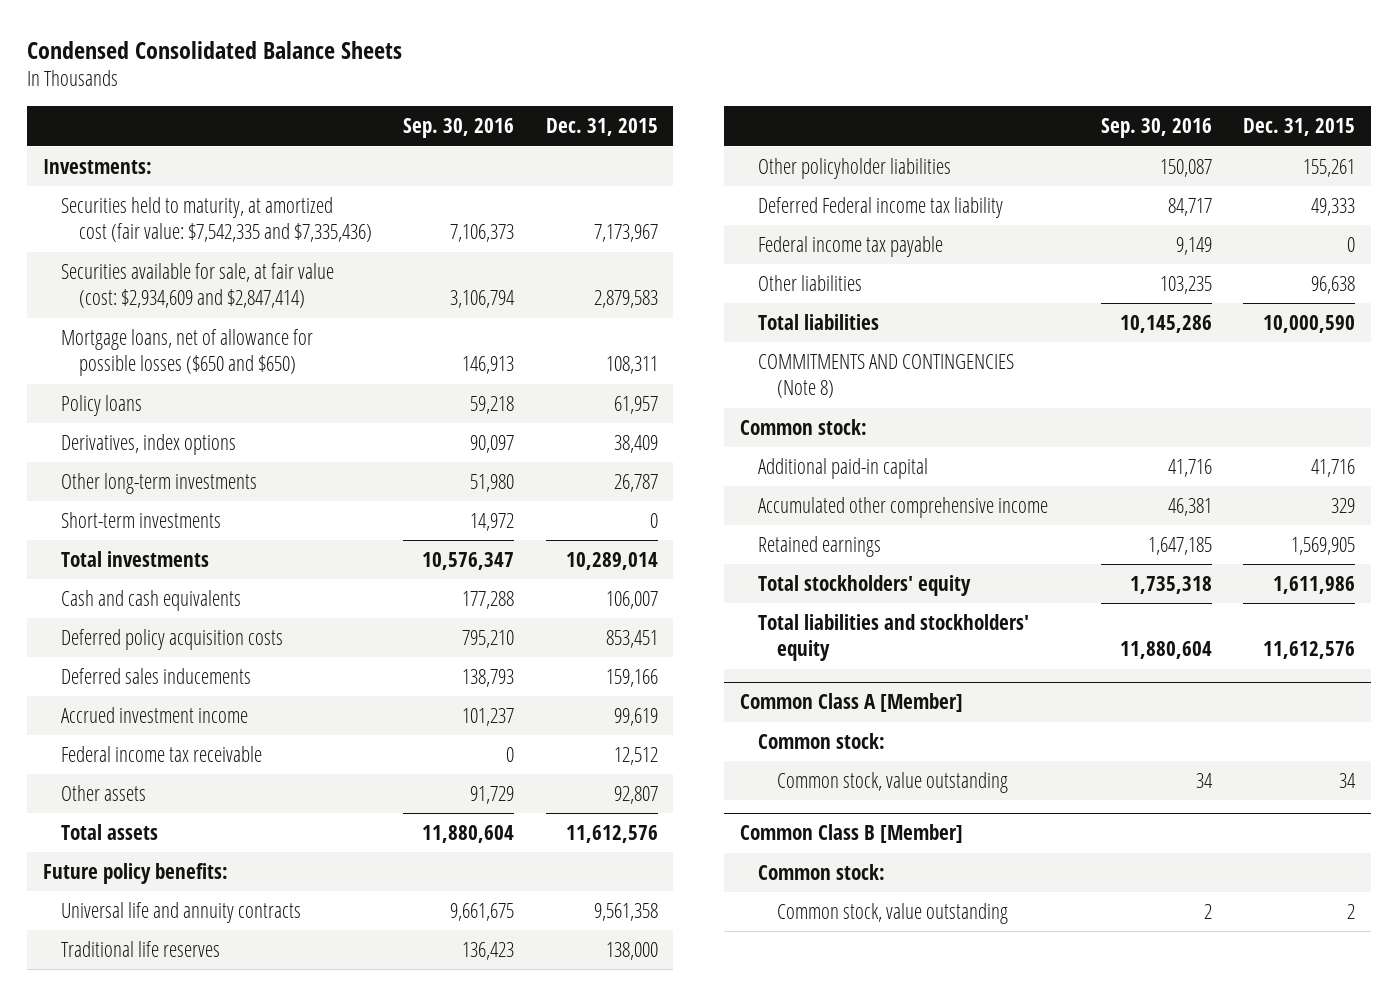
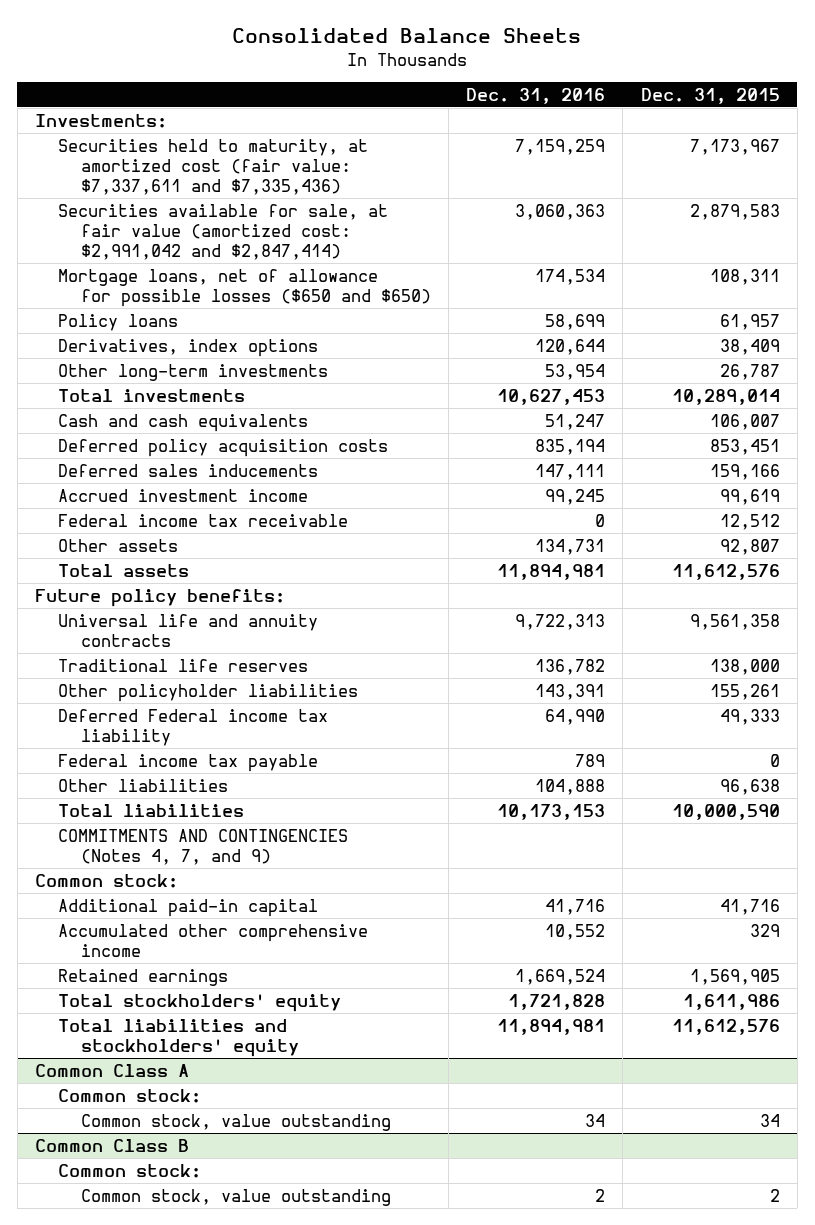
[27,40,403,59] Condensed Consolidated Balance Sheets -> [232,28,582,44] Consolidated Balance Sheets
[403,118,515,139] Sep. 30, 2016 -> none
none -> [466,87,606,104] Dec. 31, 2016
[60,196,373,243] Securities held to maturity, at amortized cost (fair value: $7,542,335 and $7,335,436) -> [57,138,368,195] Securities held to maturity, at amortized cost (fair value: $7,337,611 and $7,335,436)
[60,262,334,309] Securities available for sale, at fair value (cost: $2,934,609 and $2,847,414) -> [57,203,388,260] Securities available for sale, at fair value (amortized cost: $2,991,042 and $2,847,414)
[60,511,221,528] Short-term investments -> none
[758,353,1015,399] COMMITMENTS AND CONTINGENCIES (Note 8) -> [57,828,348,865] COMMITMENTS AND CONTINGENCIES (Notes 4, 7, and 9)
[739,693,963,713] Common Class A [Member] -> [35,1063,190,1077] Common Class A
[739,824,963,844] Common Class B [Member] -> [35,1138,190,1152] Common Class B

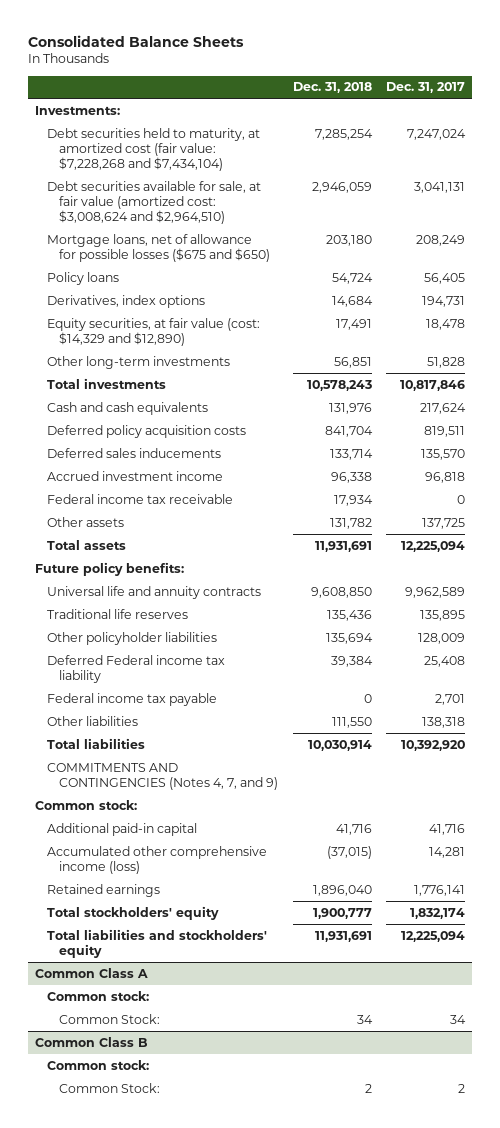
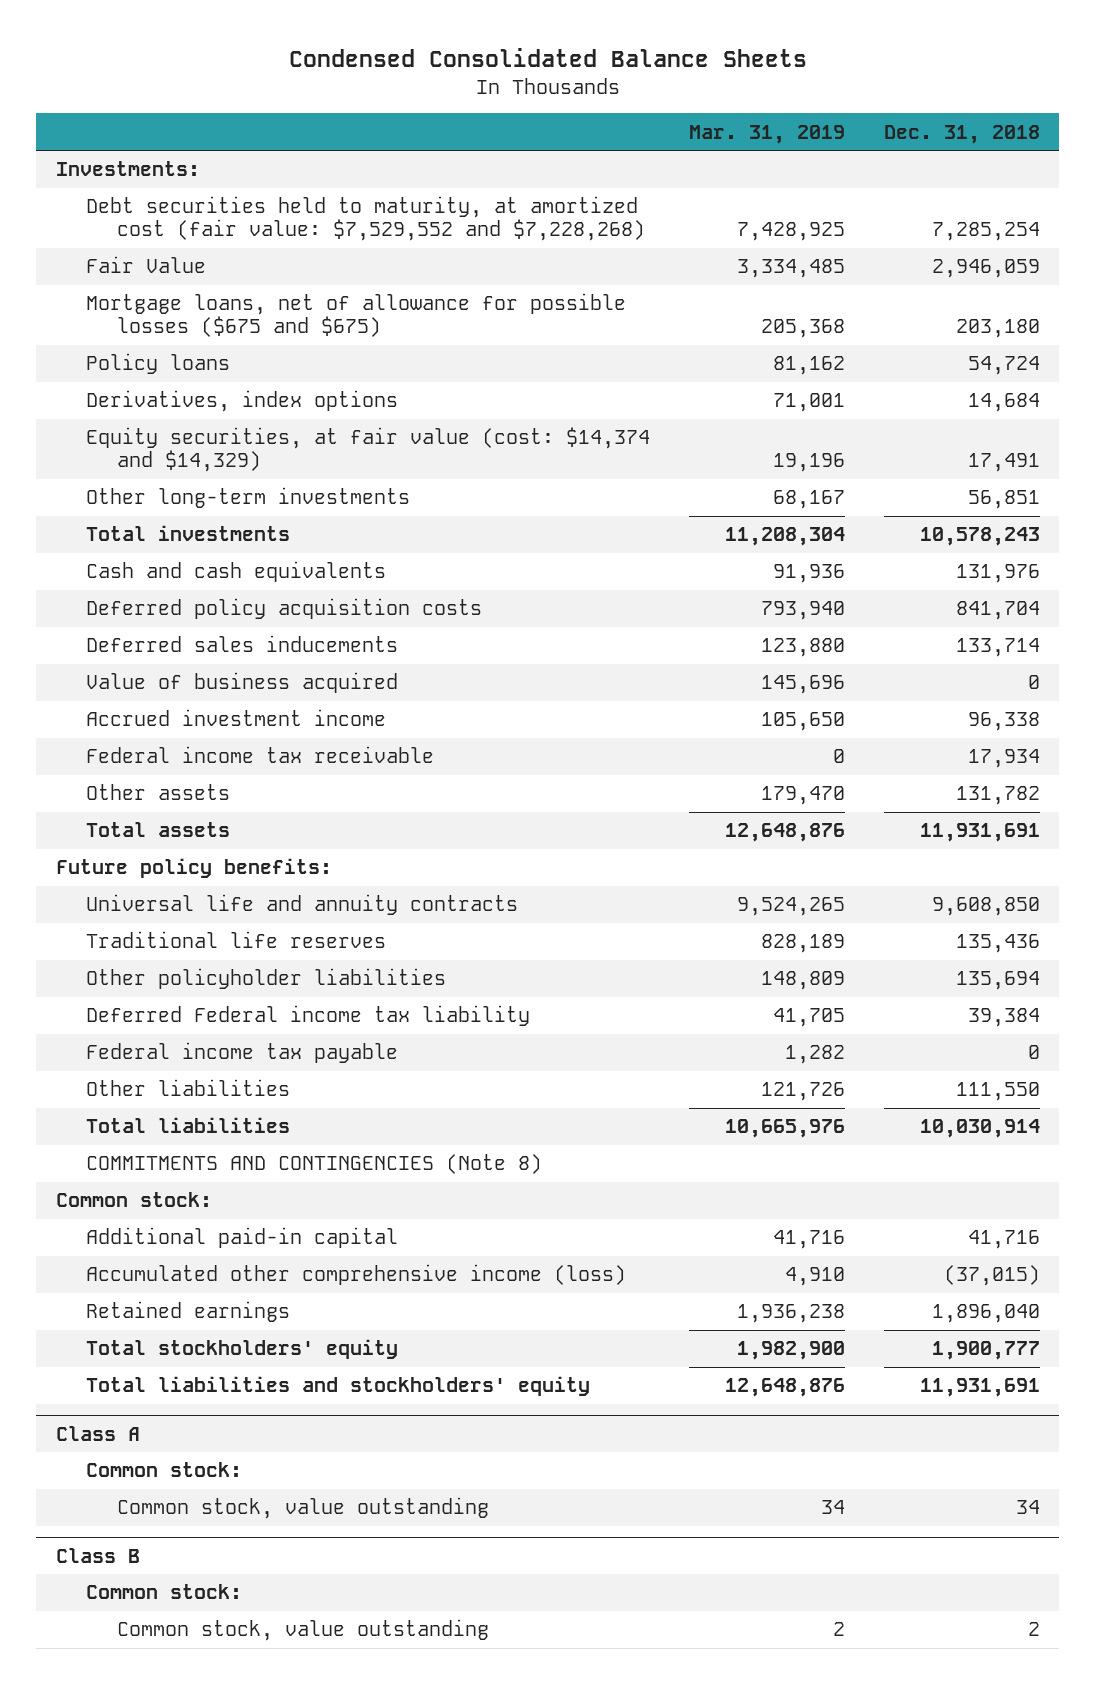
[27,34,244,47] Consolidated Balance Sheets -> [288,47,807,67] Condensed Consolidated Balance Sheets
[385,82,465,94] Dec. 31, 2017 -> none
none -> [688,124,845,144] Mar. 31, 2019
[47,127,261,171] Debt securities held to maturity, at amortized cost (fair value: $7,228,268 and $7,434,104) -> [86,196,645,242] Debt securities held to maturity, at amortized cost (fair value: $7,529,552 and $7,228,268)
[47,180,262,224] Debt securities available for sale, at fair value (amortized cost: $3,008,624 and $2,964,510) -> [86,256,207,274] Fair Value
[47,233,271,262] Mortgage loans, net of allowance for possible losses ($675 and $650) -> [86,293,627,338] Mortgage loans, net of allowance for possible losses ($675 and $675)
[47,317,261,346] Equity securities, at fair value (cost: $14,329 and $12,890) -> [86,427,651,473] Equity securities, at fair value (cost: $14,374 and $14,329)
none -> [86,672,399,694] Value of business acquired
[47,762,279,790] COMMITMENTS AND CONTINGENCIES (Notes 4, 7, and 9) -> [86,1154,543,1175] COMMITMENTS AND CONTINGENCIES (Note 8)
[34,967,148,978] Common Class A -> [55,1425,140,1441] Class A
[59,1013,161,1024] Common Stock: -> [116,1497,489,1520] Common stock, value outstanding
[34,1036,148,1047] Common Class B -> [55,1547,140,1563] Class B
[59,1082,161,1093] Common Stock: -> [116,1619,489,1642] Common stock, value outstanding

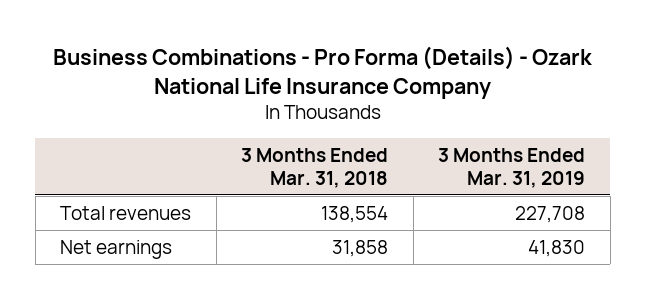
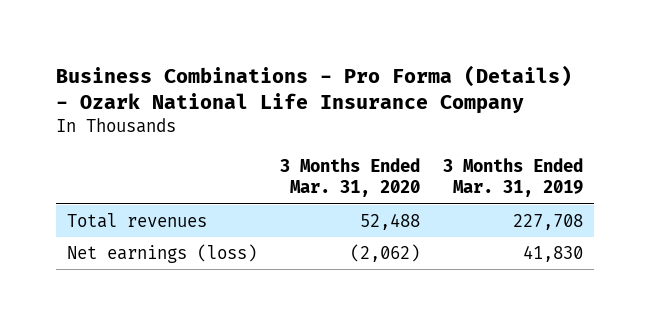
[241,148,389,188] 3 Months Ended Mar. 31, 2018 -> none
none -> [280,157,421,198] 3 Months Ended Mar. 31, 2020
[60,239,173,259] Net earnings -> [67,244,258,264] Net earnings (loss)

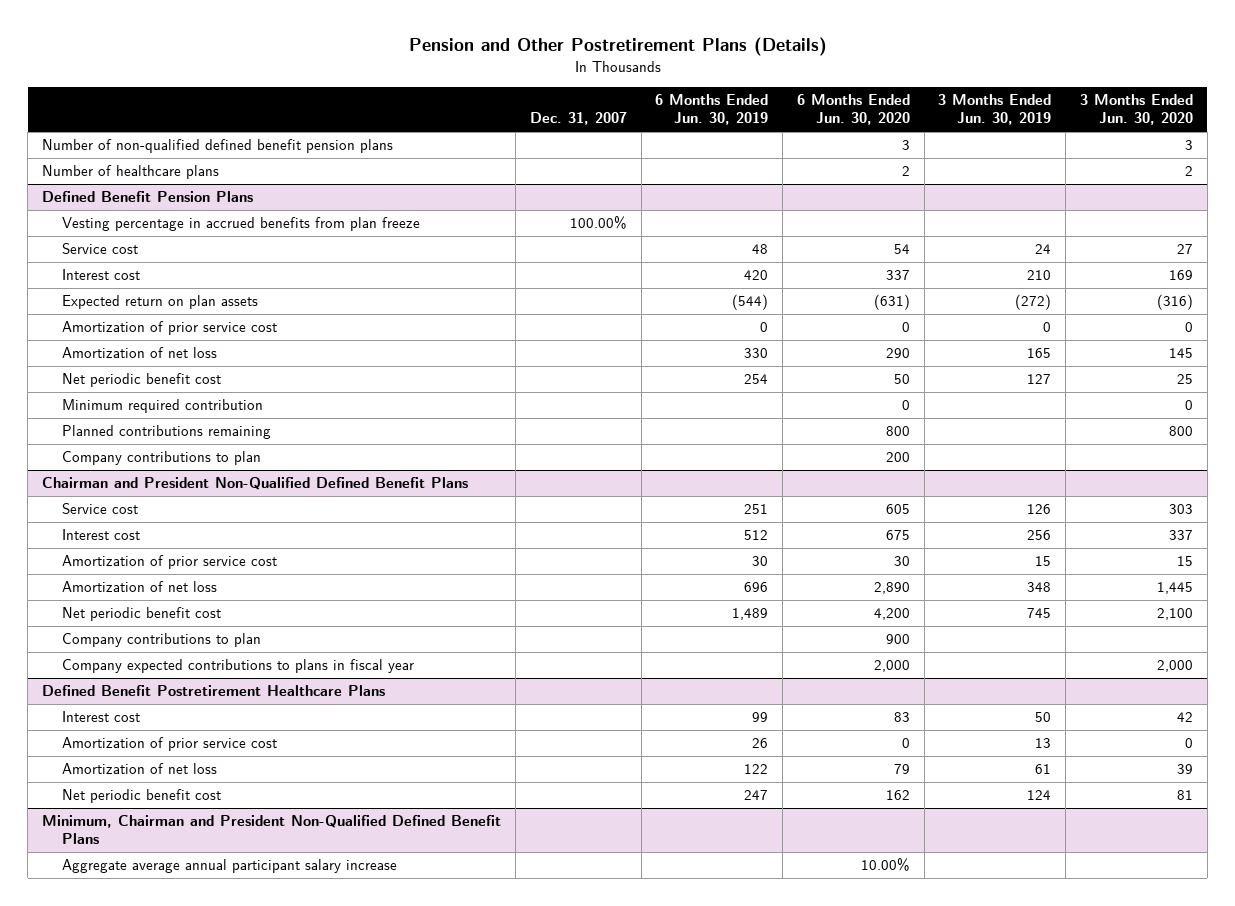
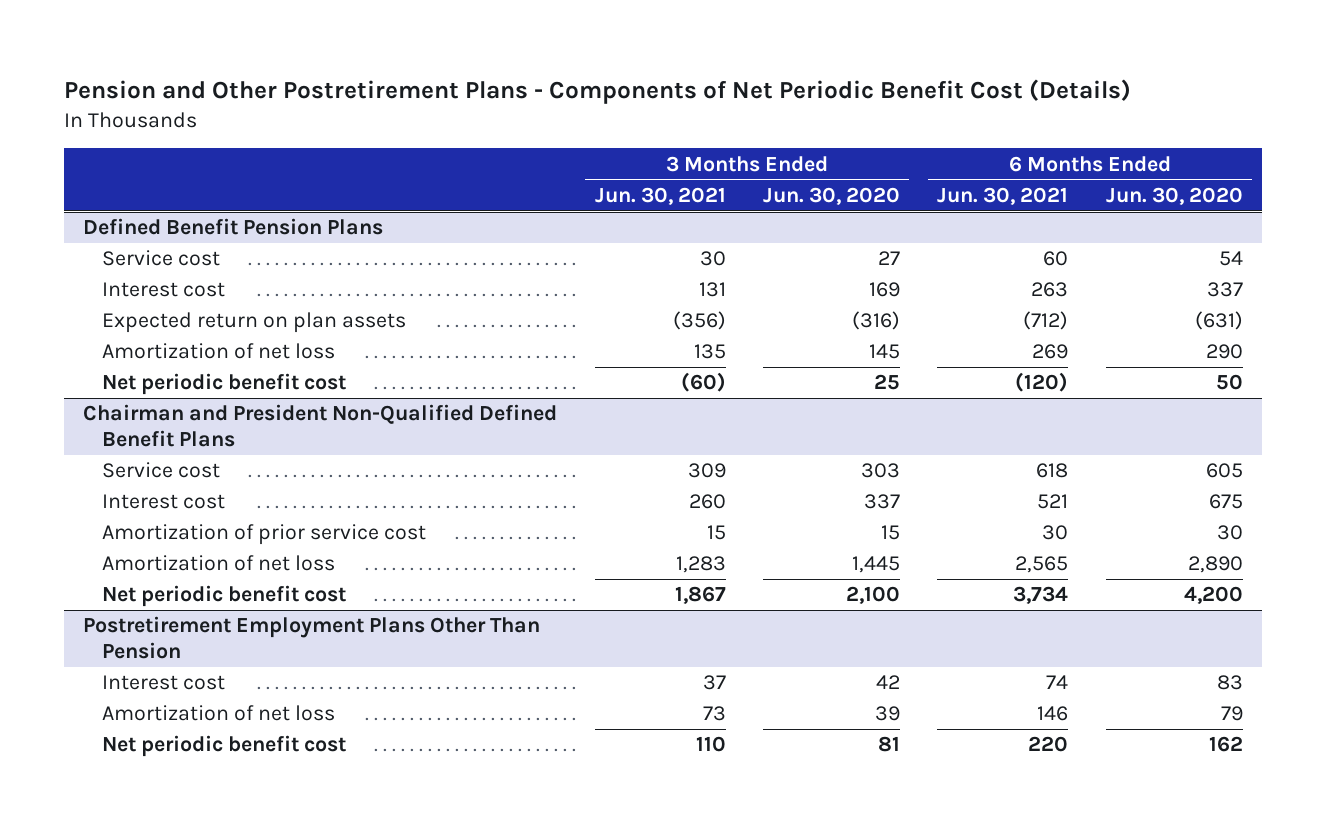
[408,37,827,57] Pension and Other Postretirement Plans (Details) -> [64,78,1132,104] Pension and Other Postretirement Plans - Components of Net Periodic Benefit Cost (Details)
[529,112,627,126] Dec. 31, 2007 -> none
[655,94,769,126] 6 Months Ended Jun. 30, 2019 -> none
[938,94,1052,126] 3 Months Ended Jun. 30, 2019 -> none
none -> [594,186,726,205] Jun. 30, 2021
none -> [937,186,1069,205] Jun. 30, 2021
[42,139,394,154] Number of non-qualified defined benefit pension plans -> none
[42,165,220,180] Number of healthcare plans -> none
[62,217,421,232] Vesting percentage in accrued benefits from plan freeze -> none
[62,321,278,336] Amortization of prior service cost -> none
[62,399,264,414] Minimum required contribution -> none
[62,425,272,440] Planned contributions remaining -> none
[62,451,262,466] Company contributions to plan -> none
[62,633,262,648] Company contributions to plan -> none
[62,659,415,674] Company expected contributions to plans in fiscal year -> none
[42,685,386,697] Defined Benefit Postretirement Healthcare Plans -> [83,616,541,660] Postretirement Employment Plans Other Than Pension
[62,737,278,752] Amortization of prior service cost -> none
[42,815,502,845] Minimum, Chairman and President Non-Qualified Defined Benefit Plans -> none
[62,859,398,874] Aggregate average annual participant salary increase -> none

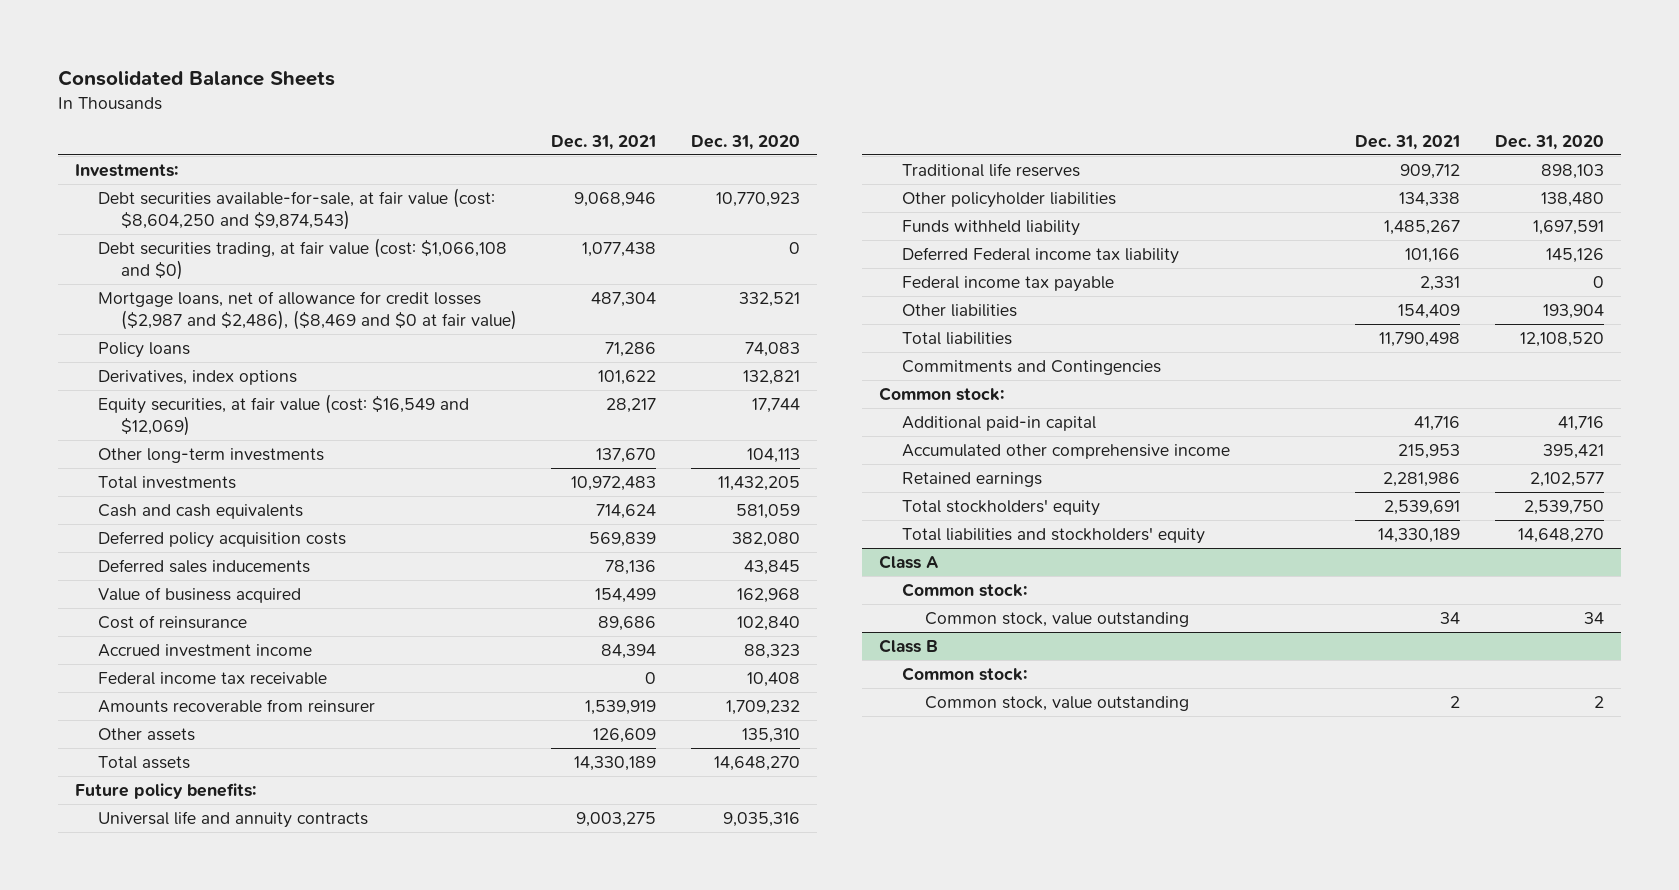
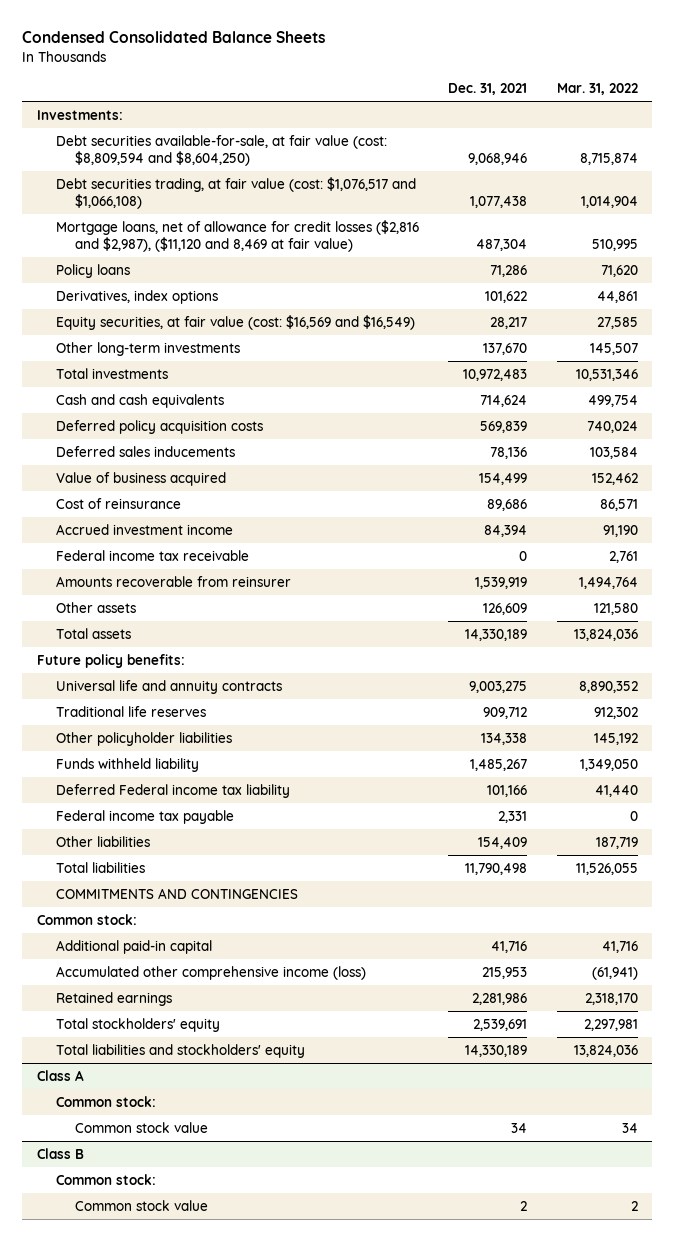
[57,70,335,87] Consolidated Balance Sheets -> [22,31,326,44] Condensed Consolidated Balance Sheets
[690,134,800,150] Dec. 31, 2020 -> none
none -> [556,83,638,96] Mar. 31, 2022
[97,187,495,231] Debt securities available-for-sale, at fair value (cost: $8,604,250 and $9,874,543) -> [55,134,387,166] Debt securities available-for-sale, at fair value (cost: $8,809,594 and $8,604,250)
[97,237,507,281] Debt securities trading, at fair value (cost: $1,066,108 and $0) -> [55,176,416,209] Debt securities trading, at fair value (cost: $1,076,517 and $1,066,108)
[97,290,517,331] Mortgage loans, net of allowance for credit losses ($2,987 and $2,486), ($8,469 and $0 at fair value) -> [55,219,419,252] Mortgage loans, net of allowance for credit losses ($2,816 and $2,987), ($11,120 and 8,469 at fair value)
[97,393,469,437] Equity securities, at fair value (cost: $16,549 and $12,069) -> [55,314,415,330] Equity securities, at fair value (cost: $16,569 and $16,549)
[901,359,1161,375] Commitments and Contingencies -> [55,887,298,899] COMMITMENTS AND CONTINGENCIES
[901,443,1230,459] Accumulated other comprehensive income -> [55,965,366,980] Accumulated other comprehensive income (loss)
[924,611,1189,627] Common stock, value outstanding -> [74,1121,208,1133] Common stock value
[924,695,1189,711] Common stock, value outstanding -> [74,1199,208,1211] Common stock value

